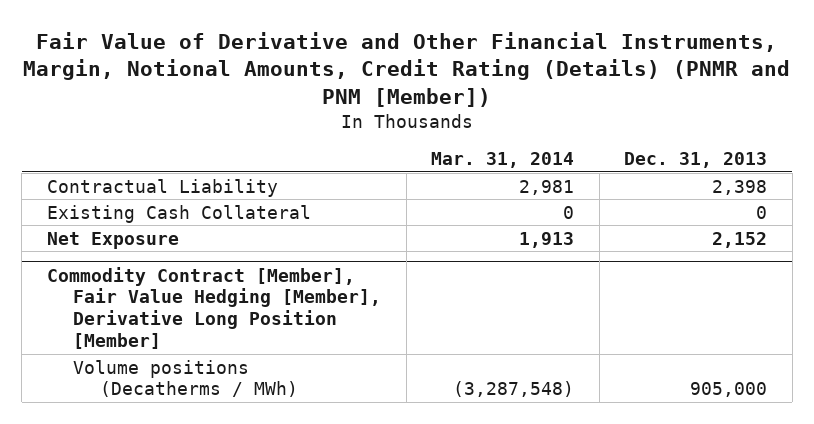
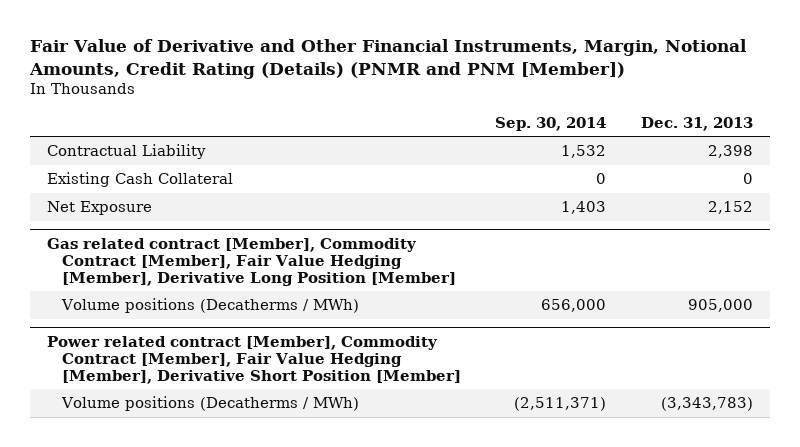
[431,151,575,168] Mar. 31, 2014 -> none
none -> [495,116,607,131] Sep. 30, 2014
[46,266,382,350] Commodity Contract [Member], Fair Value Hedging [Member], Derivative Long Position [Member] -> [47,237,456,286] Gas related contract [Member], Commodity Contract [Member], Fair Value Hedging [Member], Derivative Long Position [Member]
none -> [47,335,461,384] Power related contract [Member], Commodity Contract [Member], Fair Value Hedging [Member], Derivative Short Position [Member]
none -> [60,396,359,412] Volume positions (Decatherms / MWh)

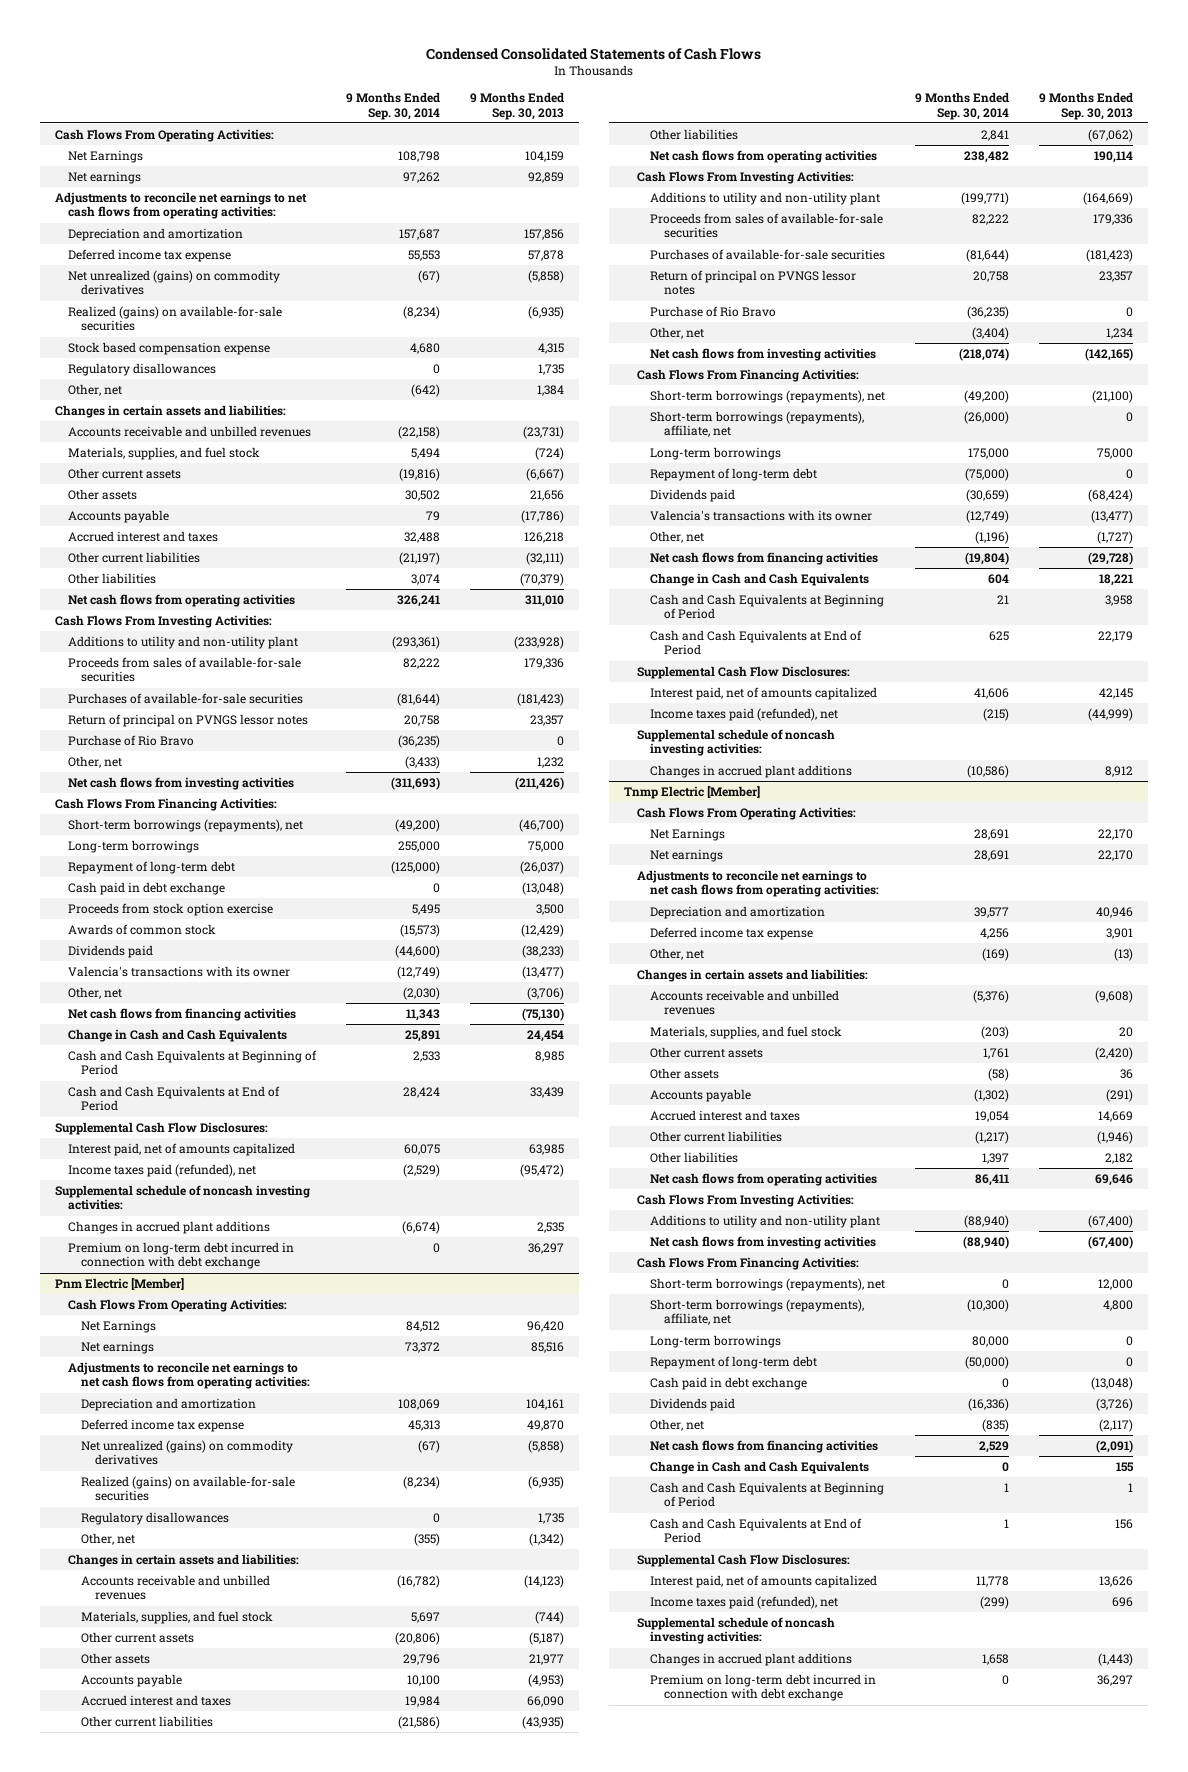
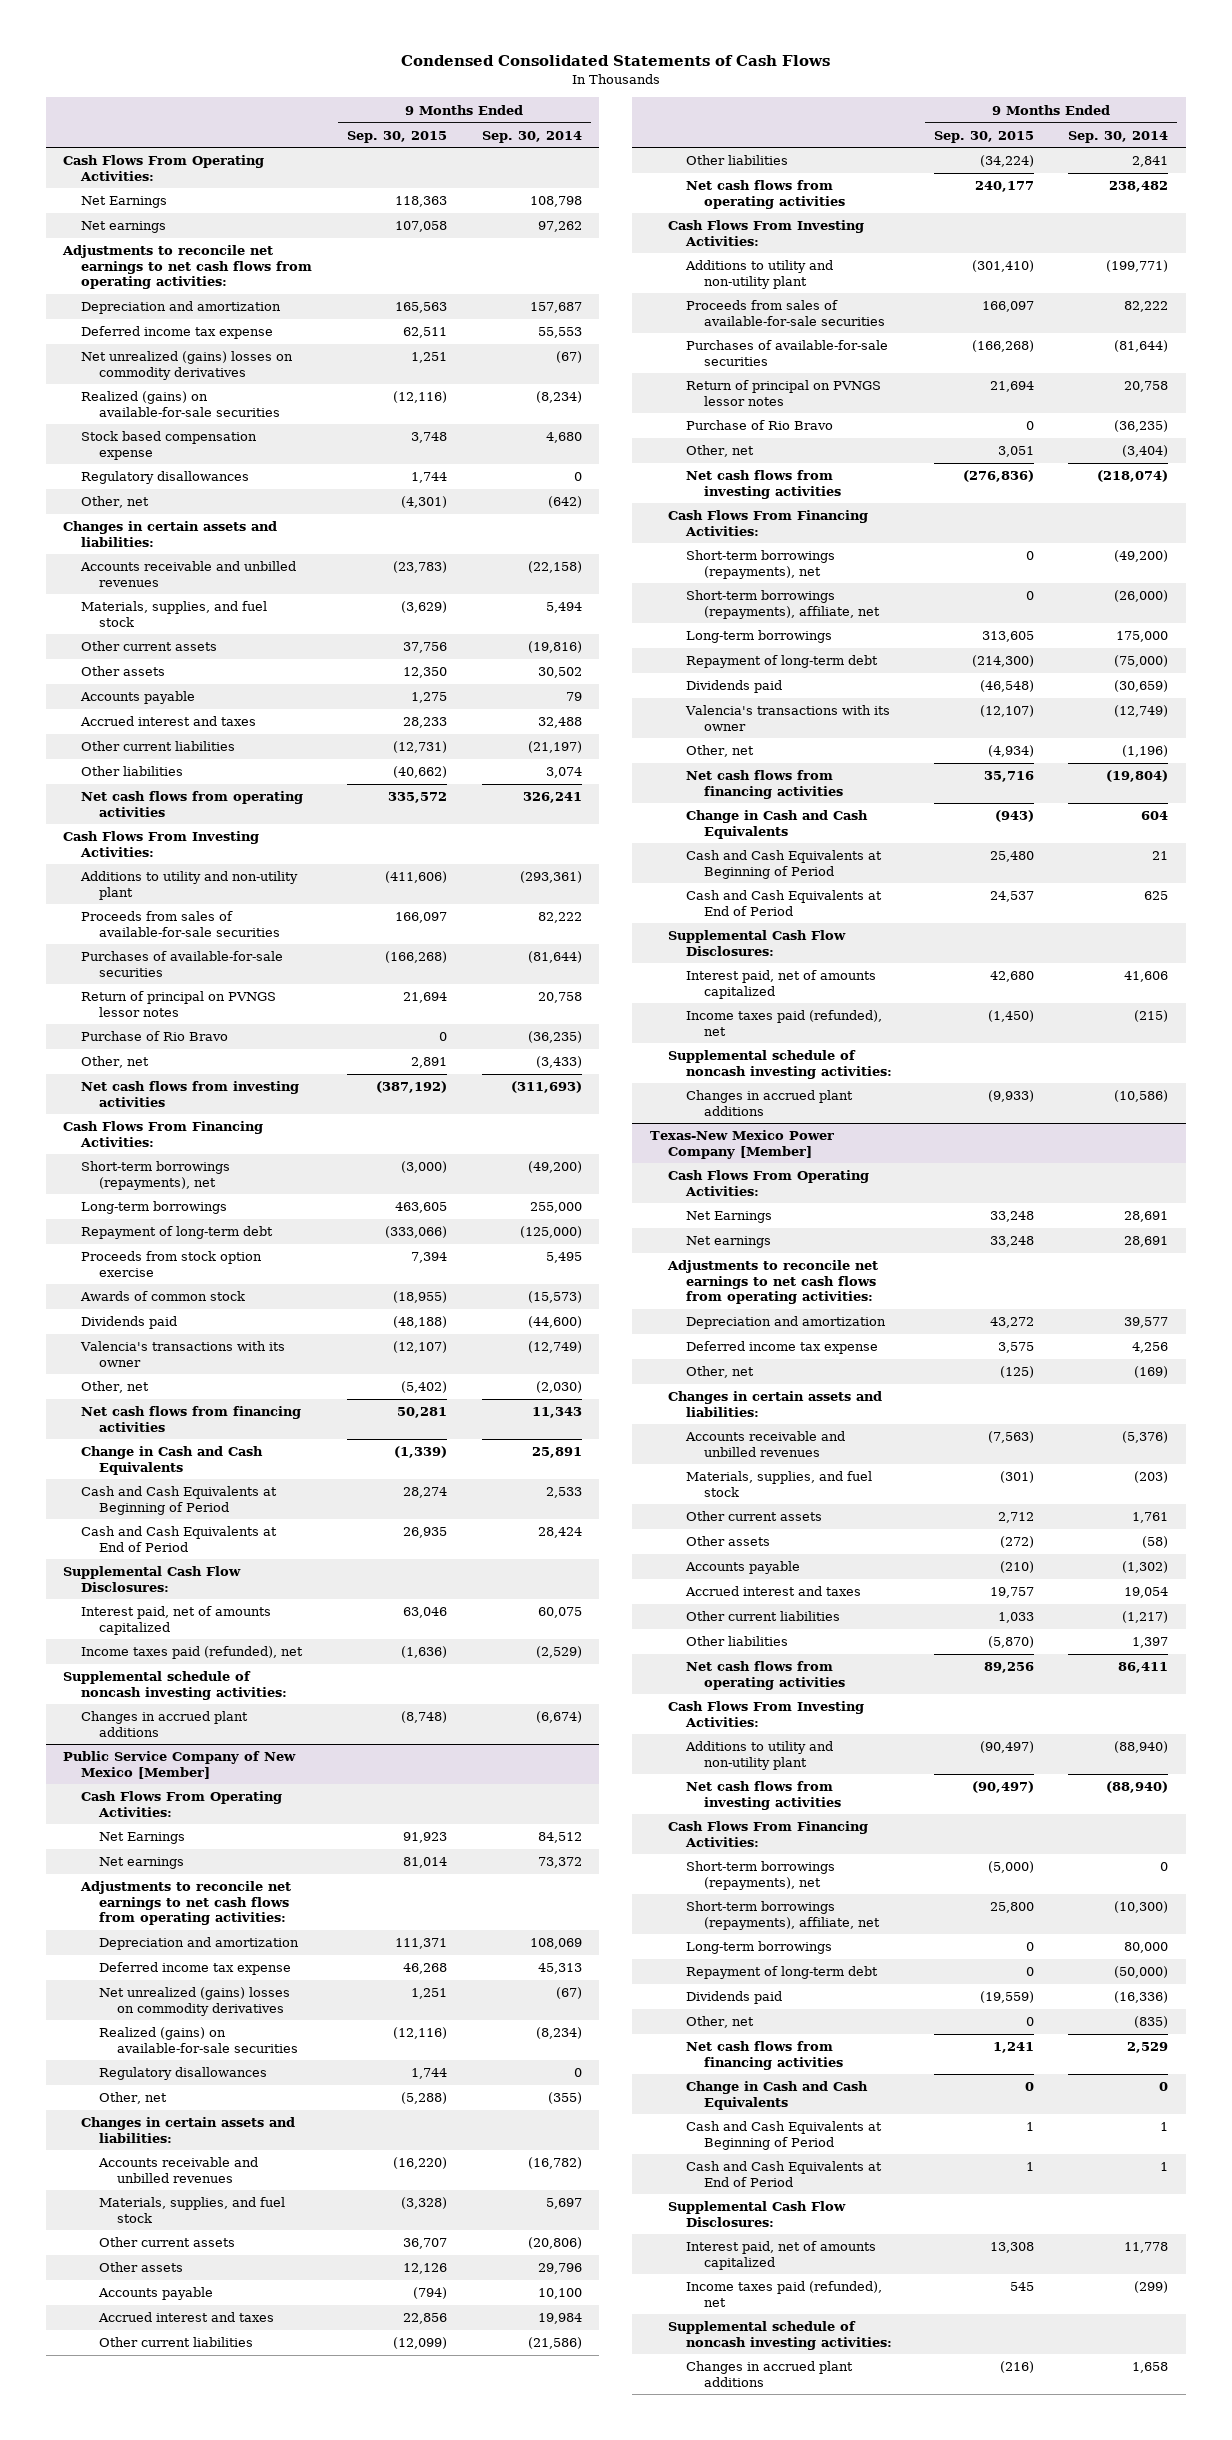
[469,92,564,120] 9 Months Ended Sep. 30, 2013 -> none
none -> [346,130,447,143] Sep. 30, 2015
[68,269,281,296] Net unrealized (gains) on commodity derivatives -> [81,351,294,380] Net unrealized (gains) losses on commodity derivatives
[68,881,226,895] Cash paid in debt exchange -> none
[68,1241,295,1270] Premium on long-term debt incurred in connection with debt exchange -> none
[54,1277,184,1290] Pnm Electric [Member] -> none
none -> [63,1751,297,1779] Public Service Company of New Mexico [Member]
[81,1439,294,1466] Net unrealized (gains) on commodity derivatives -> [99,1987,291,2016] Net unrealized (gains) losses on commodity derivatives
[623,785,760,799] Tnmp Electric [Member] -> none
none -> [649,1130,834,1159] Texas-New Mexico Power Company [Member]
[650,1376,808,1390] Cash paid in debt exchange -> none
[650,1673,877,1702] Premium on long-term debt incurred in connection with debt exchange -> none

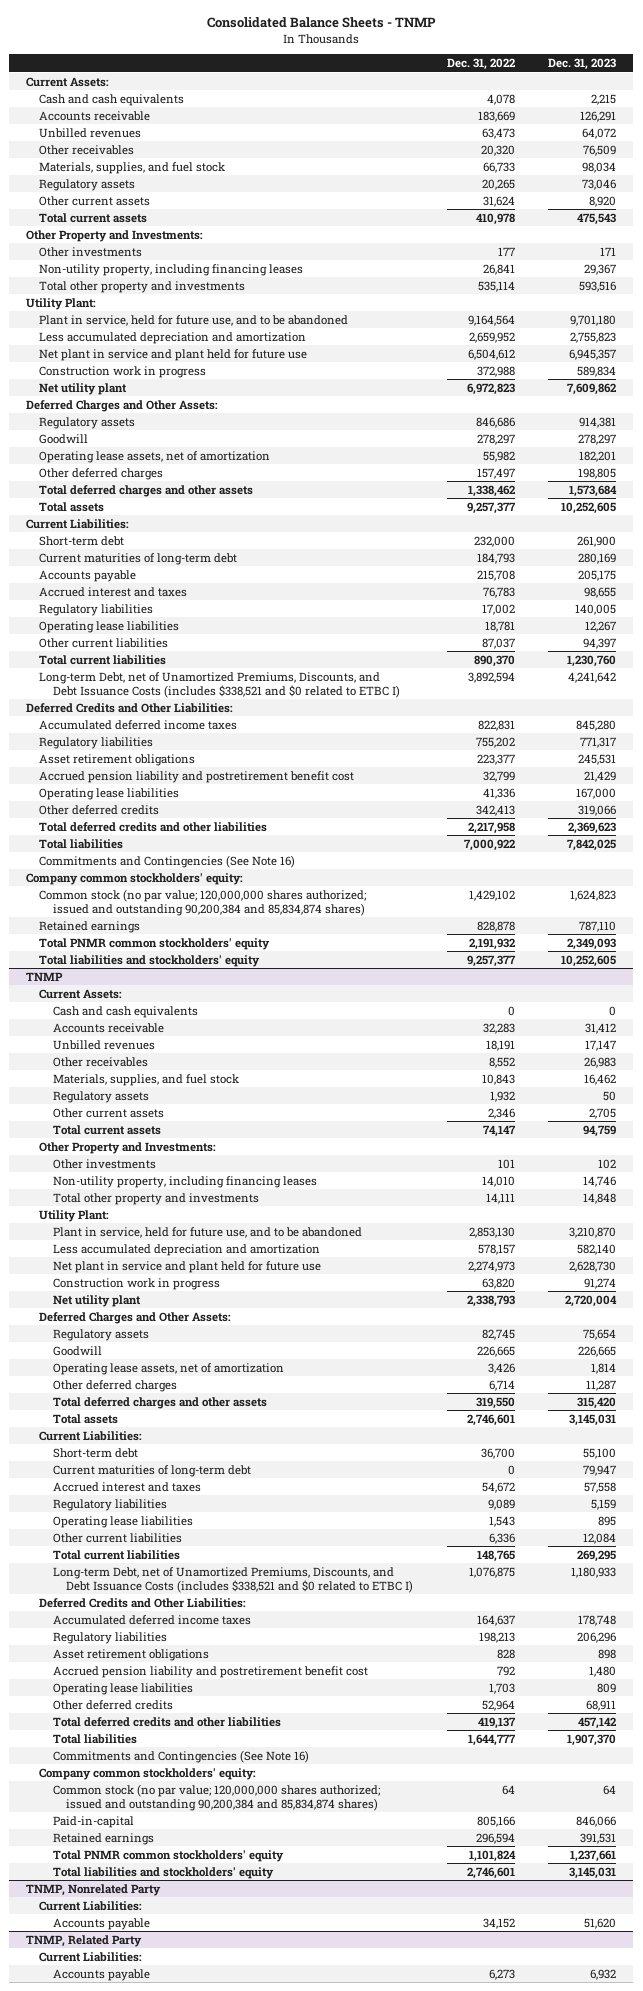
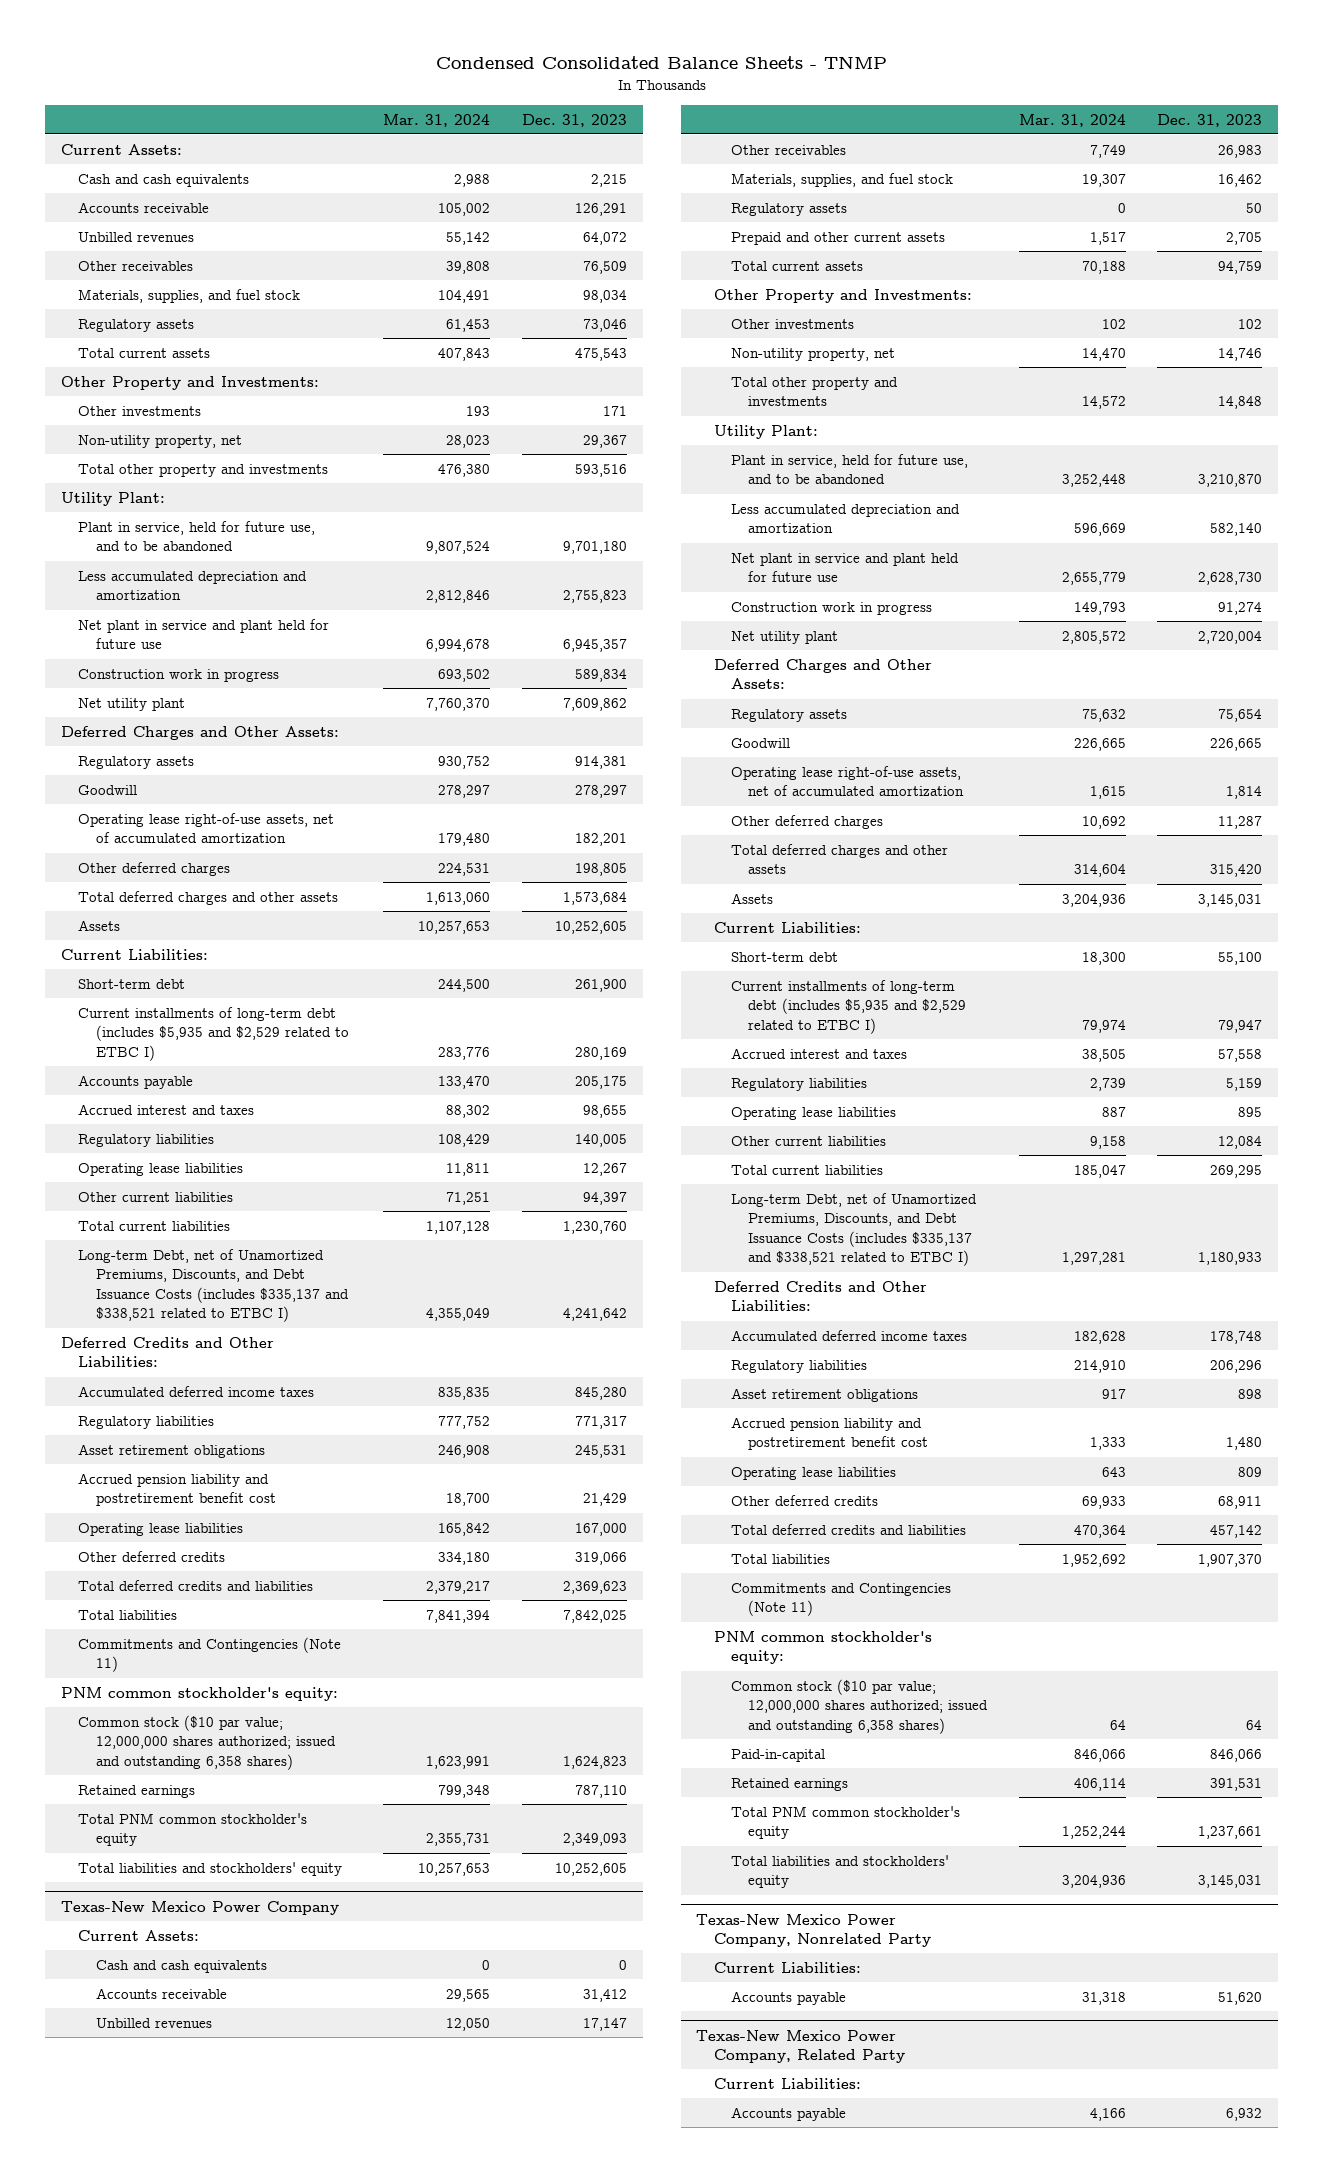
[207,17,437,29] Consolidated Balance Sheets - TNMP -> [435,55,887,69] Condensed Consolidated Balance Sheets - TNMP
[446,58,515,71] Dec. 31, 2022 -> none
none -> [383,113,491,127] Mar. 31, 2024
[39,195,151,206] Other current assets -> none
[39,263,304,276] Non-utility property, including financing leases -> [78,434,243,448] Non-utility property, net
[39,450,271,463] Operating lease assets, net of amortization -> [78,812,335,844] Operating lease right-of-use assets, net of accumulated amortization
[39,501,105,512] Total assets -> [78,919,121,931] Assets
[39,552,238,565] Current maturities of long-term debt -> [78,1006,349,1061] Current installments of long-term debt (includes $5,935 and $2,529 related to ETBC I)
[39,671,400,698] Long-term Debt, net of Unamortized Premiums, Discounts, and Debt Issuance Costs (includes $338,521 and $0 related to ETBC I) -> [78,1248,349,1323] Long-term Debt, net of Unamortized Premiums, Discounts, and Debt Issuance Costs (includes $335,137 and $338,521 related to ETBC I)
[39,821,268,832] Total deferred credits and other liabilities -> [78,1579,314,1591] Total deferred credits and liabilities
[39,854,296,868] Commitments and Contingencies (See Note 16) -> [78,1636,342,1673] Commitments and Contingencies (Note 11)
[26,872,244,885] Company common stockholders' equity: -> [61,1686,339,1701] PNM common stockholder's equity:
[39,888,367,916] Common stock (no par value; 120,000,000 shares authorized; issued and outstanding 90,200,384 and 85,834,874 shares) -> [78,1714,336,1770] Common stock ($10 par value; 12,000,000 shares authorized; issued and outstanding 6,358 shares)
[39,937,271,950] Total PNMR common stockholders' equity -> [78,1812,308,1847] Total PNM common stockholder's equity
[26,971,64,981] TNMP -> [61,1900,340,1915] Texas-New Mexico Power Company
[52,1107,164,1118] Other current assets -> [730,231,945,245] Prepaid and other current assets
[52,1175,317,1188] Non-utility property, including financing leases -> [730,347,895,361] Non-utility property, net
[52,1362,284,1375] Operating lease assets, net of amortization -> [730,765,965,797] Operating lease right-of-use assets, net of accumulated amortization
[52,1413,118,1424] Total assets -> [730,892,773,904] Assets
[52,1464,251,1477] Current maturities of long-term debt -> [730,979,967,1034] Current installments of long-term debt (includes $5,935 and $2,529 related to ETBC I)
[52,1566,413,1593] Long-term Debt, net of Unamortized Premiums, Discounts, and Debt Issuance Costs (includes $338,521 and $0 related to ETBC I) -> [730,1192,977,1267] Long-term Debt, net of Unamortized Premiums, Discounts, and Debt Issuance Costs (includes $335,137 and $338,521 related to ETBC I)
[52,1716,281,1727] Total deferred credits and other liabilities -> [730,1523,966,1535] Total deferred credits and liabilities
[52,1749,309,1763] Commitments and Contingencies (See Note 16) -> [730,1582,951,1617] Commitments and Contingencies (Note 11)
[39,1767,257,1780] Company common stockholders' equity: -> [713,1630,932,1665] PNM common stockholder's equity:
[52,1783,380,1811] Common stock (no par value; 120,000,000 shares authorized; issued and outstanding 90,200,384 and 85,834,874 shares) -> [730,1678,989,1734] Common stock ($10 par value; 12,000,000 shares authorized; issued and outstanding 6,358 shares)
[52,1849,284,1862] Total PNMR common stockholders' equity -> [730,1805,960,1840] Total PNM common stockholder's equity
[26,1883,162,1896] TNMP, Nonrelated Party -> none
none -> [696,1913,931,1948] Texas-New Mexico Power Company, Nonrelated Party
[26,1934,143,1947] TNMP, Related Party -> none
none -> [696,2029,905,2064] Texas-New Mexico Power Company, Related Party

